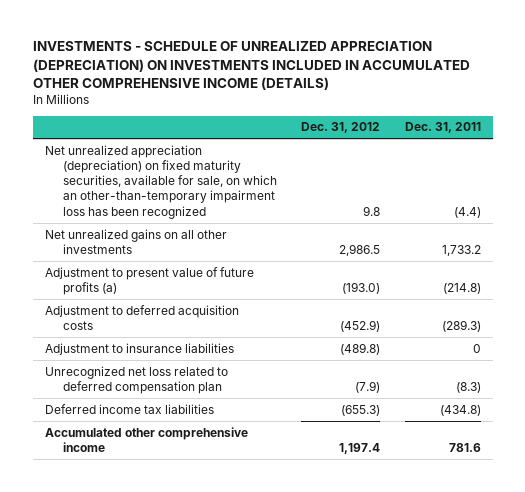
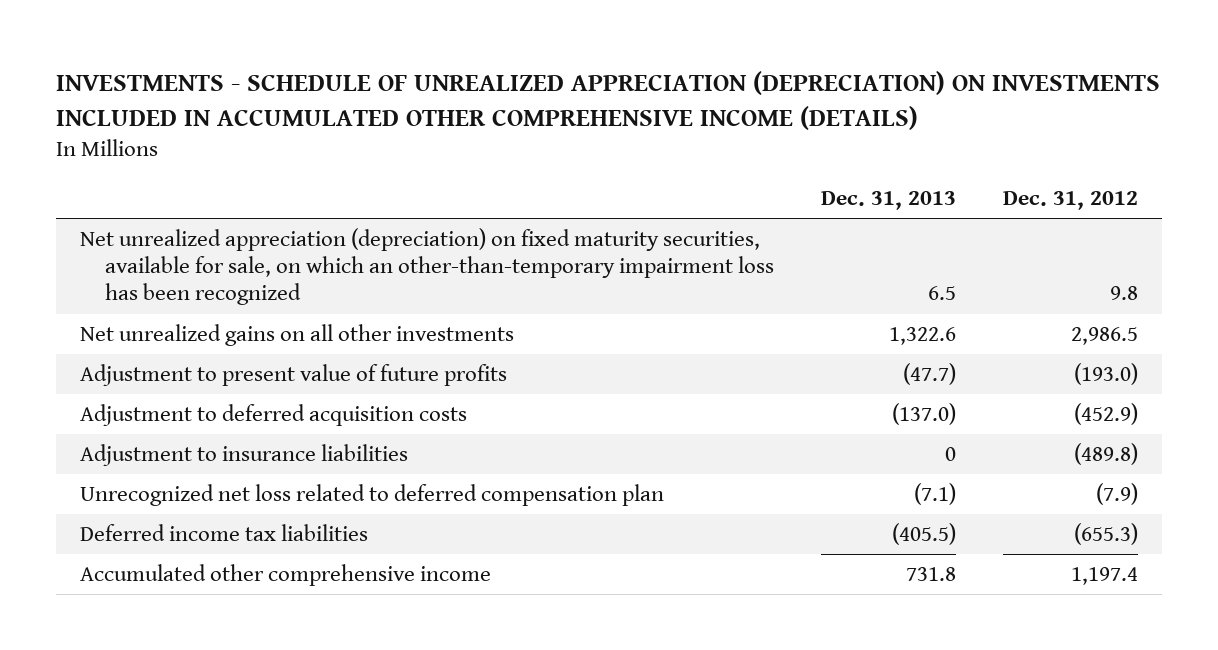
[404,122,481,134] Dec. 31, 2011 -> none
none -> [820,190,956,210] Dec. 31, 2013
[44,266,254,295] Adjustment to present value of future profits (a) -> [80,364,508,387] Adjustment to present value of future profits

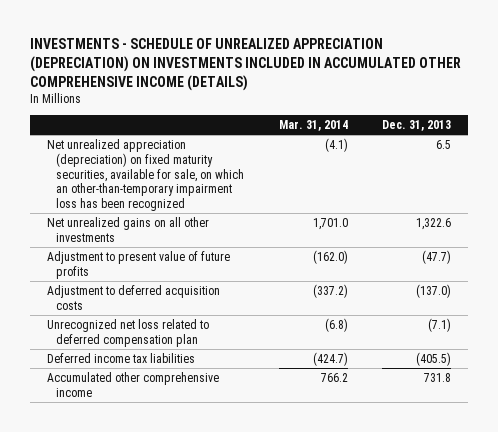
[1003,190,1139,210] Dec. 31, 2012 -> none
none -> [278,119,348,131] Mar. 31, 2014
[80,444,409,467] Adjustment to insurance liabilities -> none

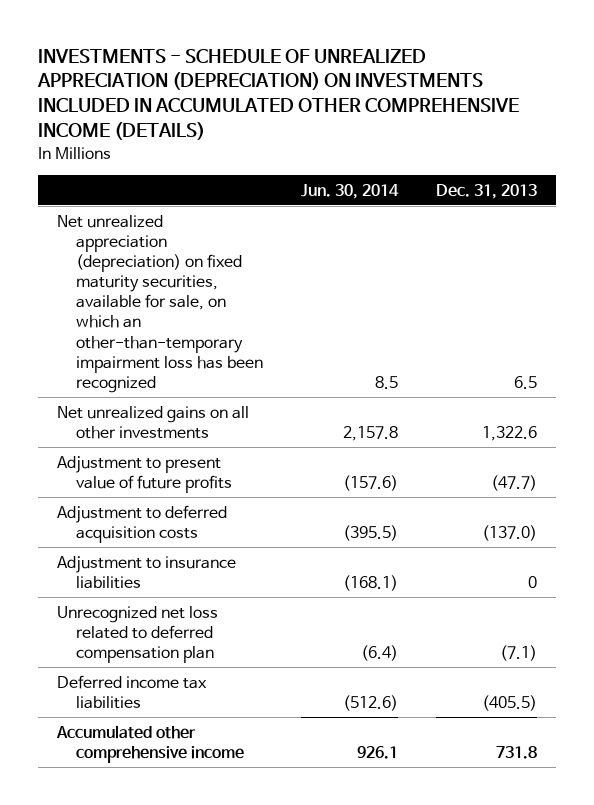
[278,119,348,131] Mar. 31, 2014 -> none
none -> [301,183,400,199] Jun. 30, 2014
none -> [56,555,236,589] Adjustment to insurance liabilities

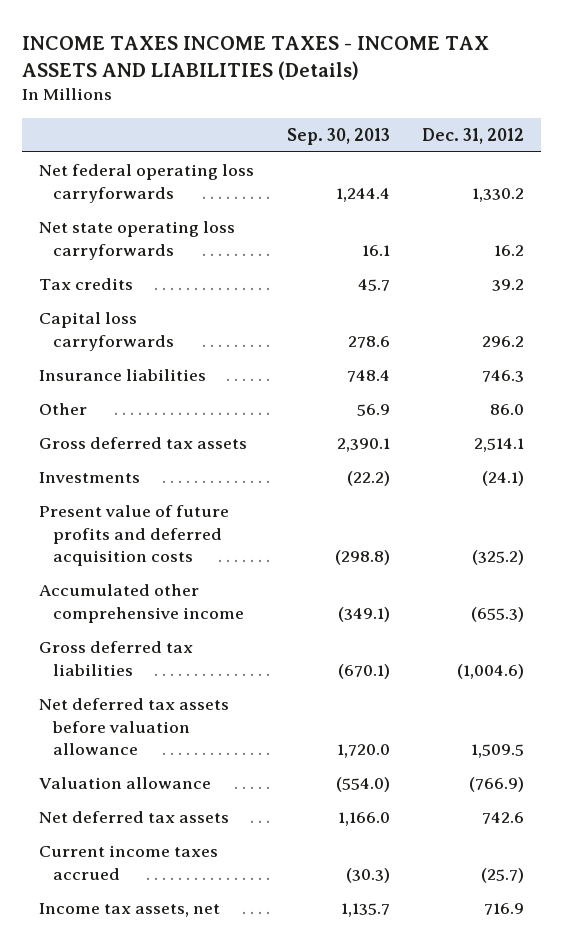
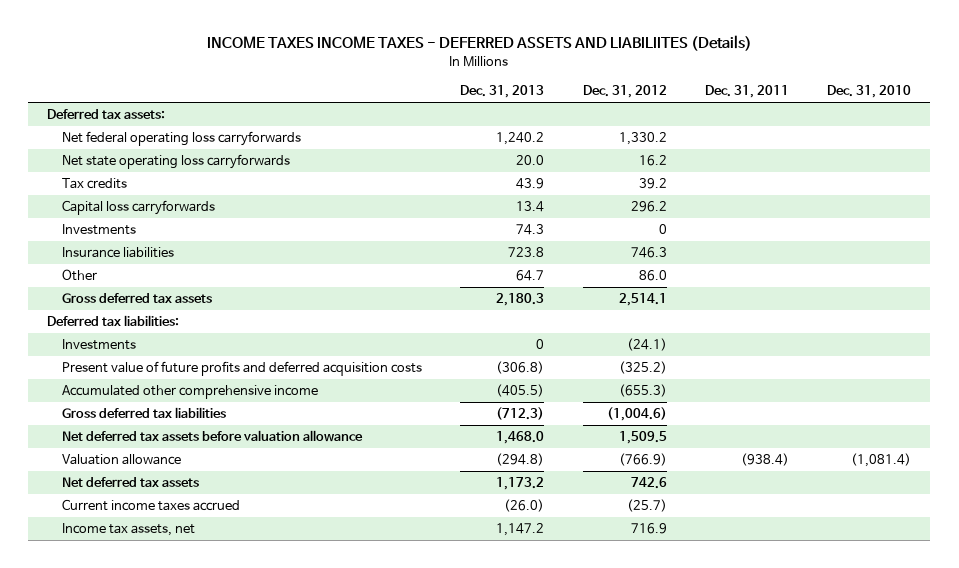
[22,35,490,80] INCOME TAXES INCOME TAXES - INCOME TAX ASSETS AND LIABILITIES (Details) -> [207,35,753,52] INCOME TAXES INCOME TAXES - DEFERRED ASSETS AND LIABILIITES (Details)
[286,127,390,145] Sep. 30, 2013 -> none
none -> [460,85,545,99] Dec. 31, 2013
none -> [704,85,789,99] Dec. 31, 2011
none -> [827,85,912,99] Dec. 31, 2010
none -> [47,109,166,120] Deferred tax assets:
none -> [61,224,136,236] Investments
none -> [47,315,180,327] Deferred tax liabilities:

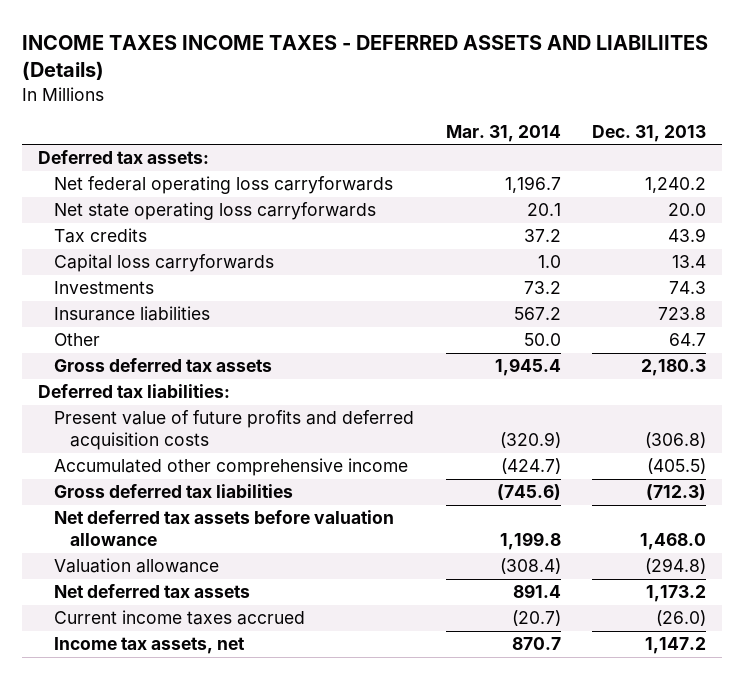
[582,85,667,99] Dec. 31, 2012 -> none
[704,85,789,99] Dec. 31, 2011 -> none
[827,85,912,99] Dec. 31, 2010 -> none
none -> [445,124,561,142] Mar. 31, 2014
[61,339,136,351] Investments -> none

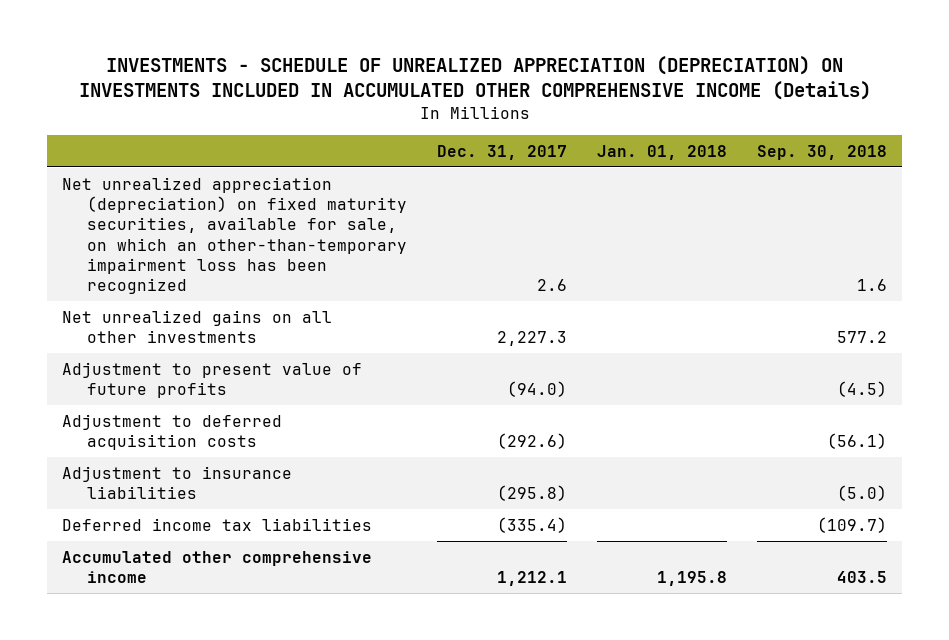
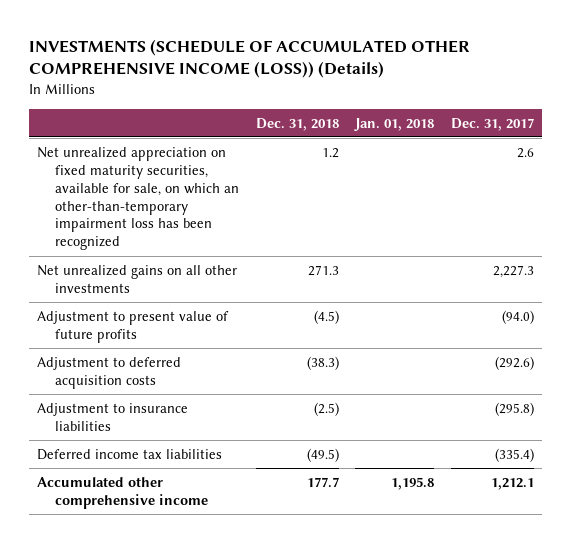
[78,55,871,100] INVESTMENTS - SCHEDULE OF UNREALIZED APPRECIATION (DEPRECIATION) ON INVESTMENTS INCLUDED IN ACCUMULATED OTHER COMPREHENSIVE INCOME (Details) -> [28,38,470,79] INVESTMENTS (SCHEDULE OF ACCUMULATED OTHER COMPREHENSIVE INCOME (LOSS)) (Details)
[757,144,888,160] Sep. 30, 2018 -> none
none -> [255,117,339,131] Dec. 31, 2018
[61,176,407,295] Net unrealized appreciation (depreciation) on fixed maturity securities, available for sale, on which an other-than-temporary impairment loss has been recognized -> [37,146,240,251] Net unrealized appreciation on fixed maturity securities, available for sale, on which an other-than-temporary impairment loss has been recognized

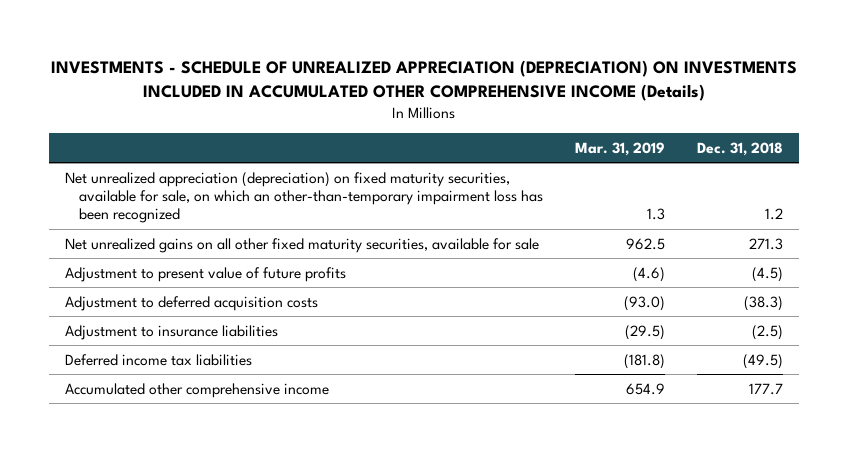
[28,38,470,79] INVESTMENTS (SCHEDULE OF ACCUMULATED OTHER COMPREHENSIVE INCOME (LOSS)) (Details) -> [51,60,798,102] INVESTMENTS - SCHEDULE OF UNREALIZED APPRECIATION (DEPRECIATION) ON INVESTMENTS INCLUDED IN ACCUMULATED OTHER COMPREHENSIVE INCOME (Details)
[354,117,435,131] Jan. 01, 2018 -> none
[450,117,534,131] Dec. 31, 2017 -> none
none -> [574,141,665,156] Mar. 31, 2019
[37,146,240,251] Net unrealized appreciation on fixed maturity securities, available for sale, on which an other-than-temporary impairment loss has been recognized -> [65,171,543,224] Net unrealized appreciation (depreciation) on fixed maturity securities, available for sale, on which an other-than-temporary impairment loss has been recognized
[37,264,238,293] Net unrealized gains on all other investments -> [65,237,540,253] Net unrealized gains on all other fixed maturity securities, available for sale

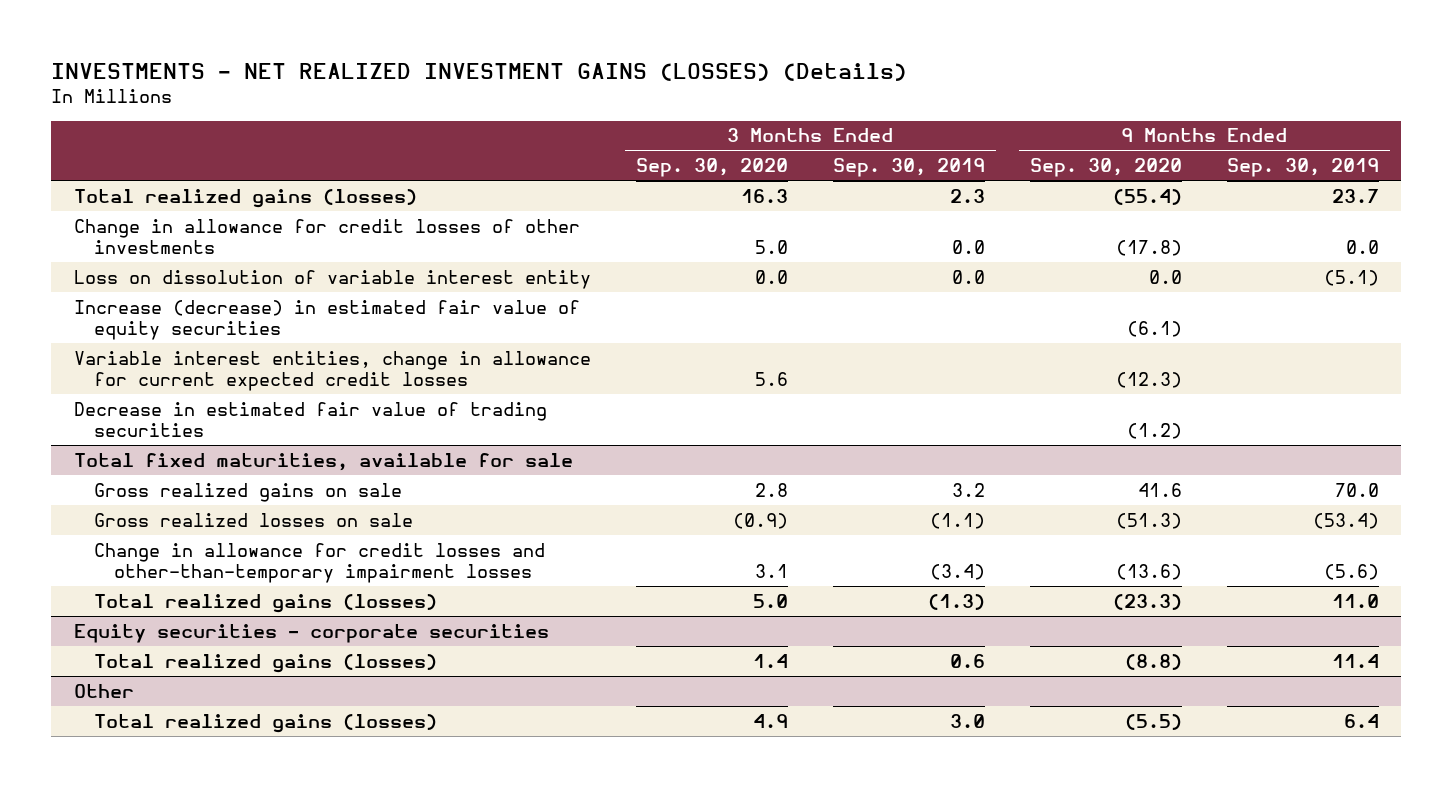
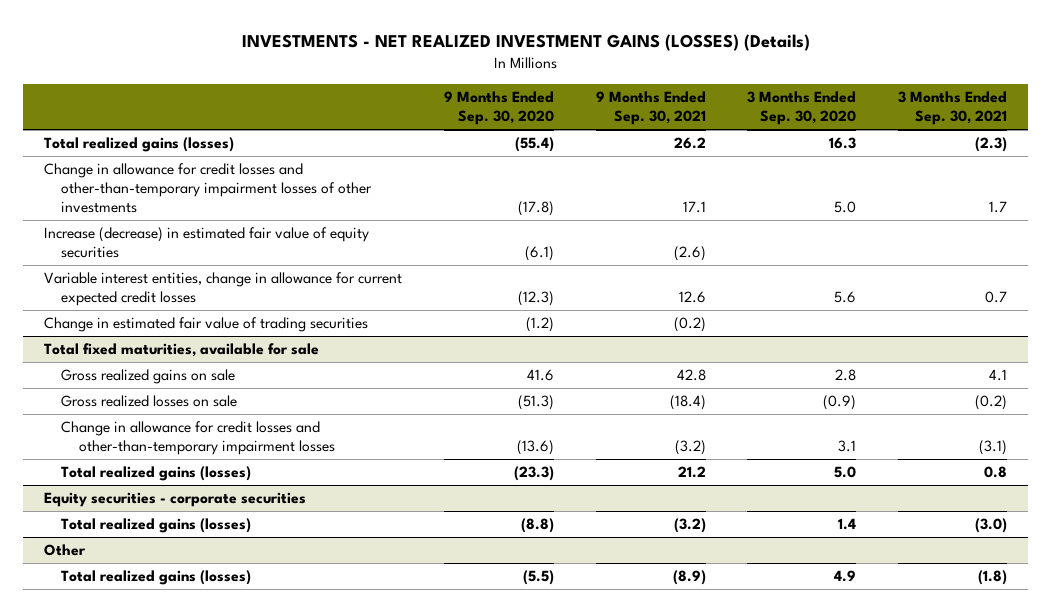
[832,158,985,178] Sep. 30, 2019 -> none
[1226,158,1379,178] Sep. 30, 2019 -> none
none -> [595,91,706,126] 9 Months Ended Sep. 30, 2021
none -> [898,91,1008,126] 3 Months Ended Sep. 30, 2021
[73,269,591,289] Loss on dissolution of variable interest entity -> none
[73,218,580,255] Change in allowance for credit losses of other investments -> [43,163,373,213] Change in allowance for credit losses and other-than-temporary impairment losses of other investments
[73,401,547,438] Decrease in estimated fair value of trading securities -> [43,317,368,333] Change in estimated fair value of trading securities

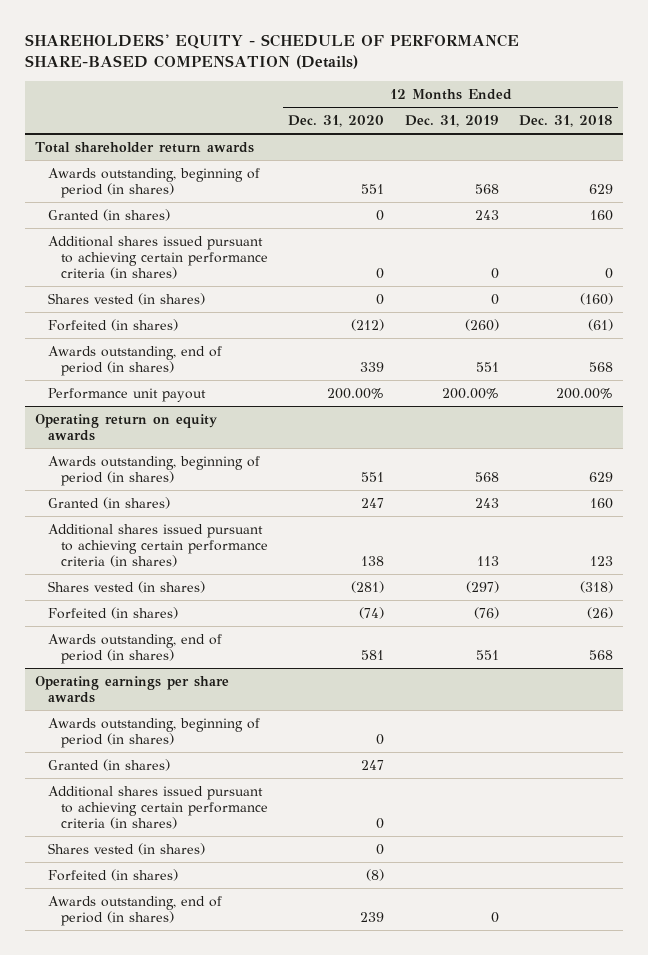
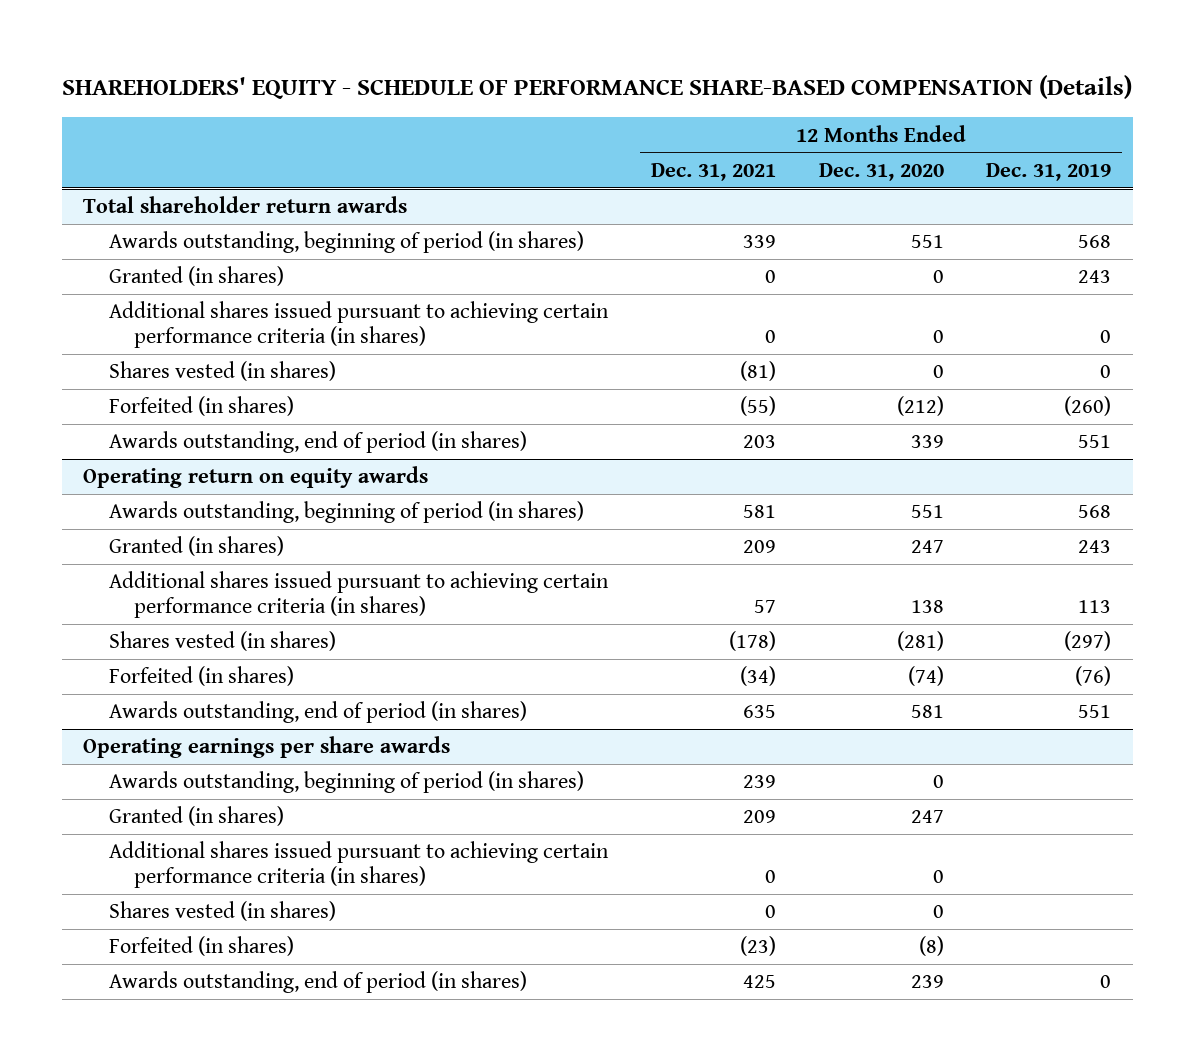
[519,115,614,128] Dec. 31, 2018 -> none
none -> [650,162,776,181] Dec. 31, 2021
[47,387,206,402] Performance unit payout -> none

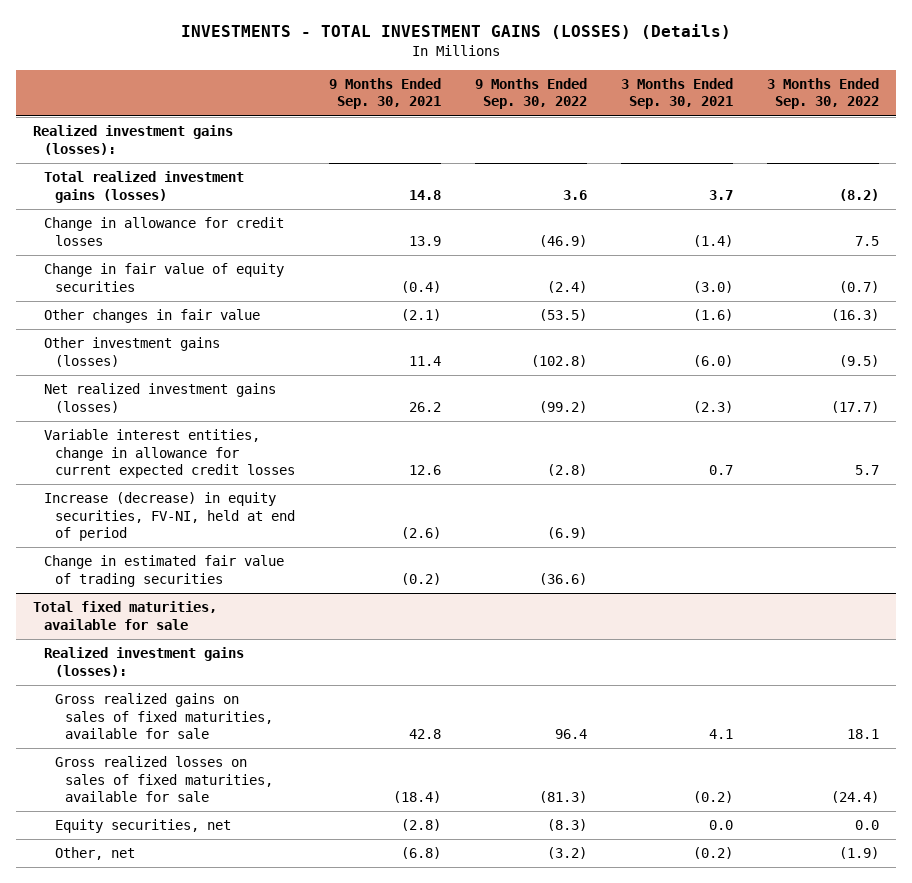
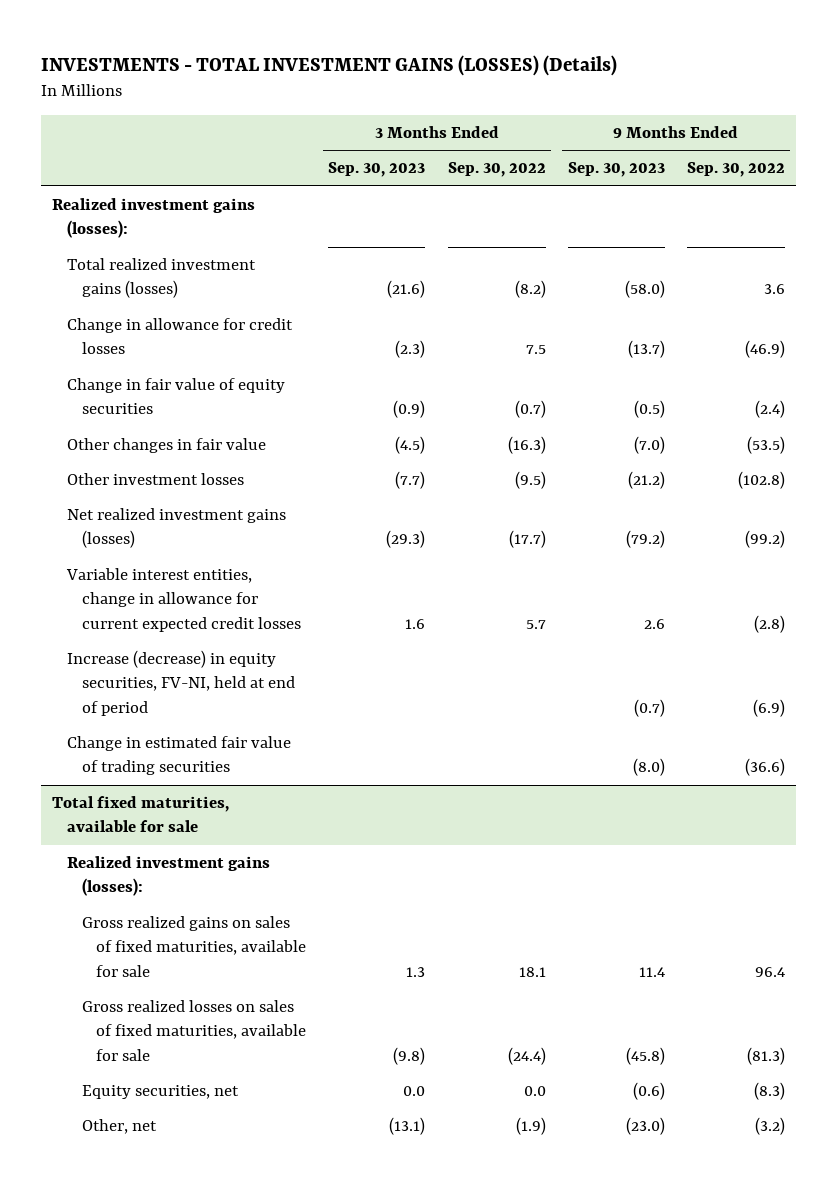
[328,78,441,110] 9 Months Ended Sep. 30, 2021 -> none
[621,78,734,110] 3 Months Ended Sep. 30, 2021 -> none
none -> [328,162,426,178] Sep. 30, 2023
none -> [567,162,665,178] Sep. 30, 2023
[43,337,220,367] Other investment gains (losses) -> [66,472,244,485] Other investment losses

